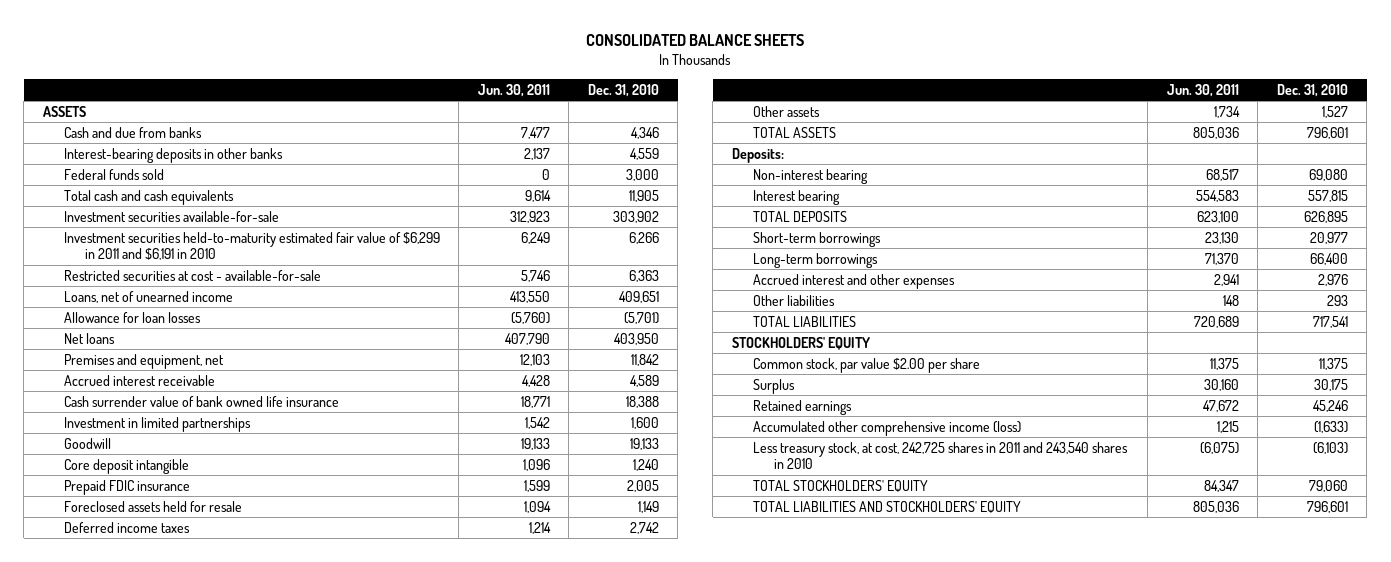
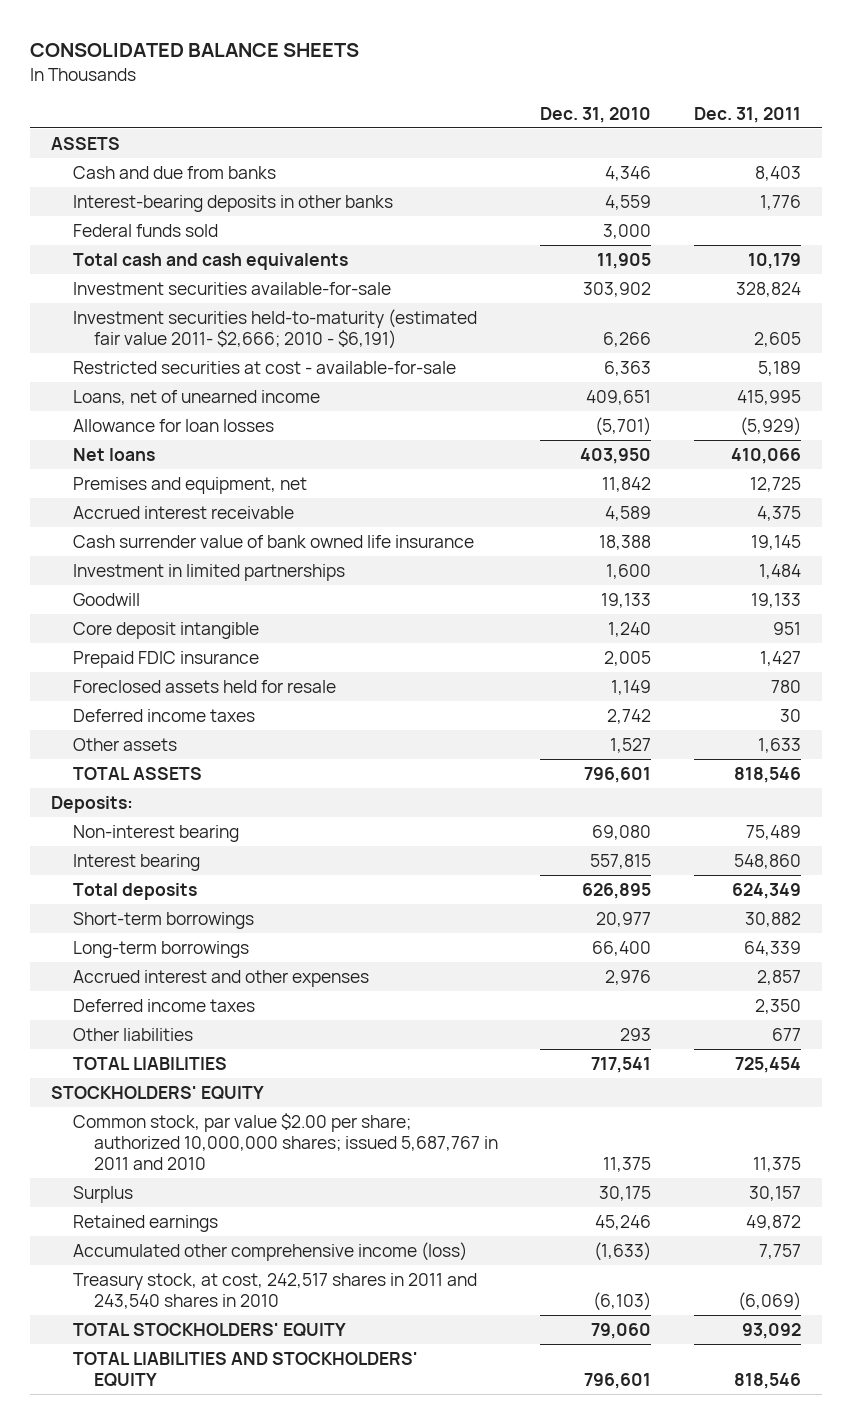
[477,83,550,97] Jun. 30, 2011 -> none
none -> [694,106,802,123] Dec. 31, 2011
[63,231,440,261] Investment securities held-to-maturity estimated fair value of $6,299 in 2011 and $6,191 in 2010 -> [72,309,477,350] Investment securities held-to-maturity (estimated fair value 2011- $2,666; 2010 - $6,191)
[752,210,847,222] TOTAL DEPOSITS -> [72,883,197,901] Total deposits
none -> [72,999,255,1013] Deferred income taxes
[752,357,980,373] Common stock, par value $2.00 per share -> [72,1113,498,1170] Common stock, par value $2.00 per share; authorized 10,000,000 shares; issued 5,687,767 in 2011 and 2010
[752,441,1128,470] Less treasury stock, at cost, 242,725 shares in 2011 and 243,540 shares in 2010 -> [72,1273,477,1310] Treasury stock, at cost, 242,517 shares in 2011 and 243,540 shares in 2010

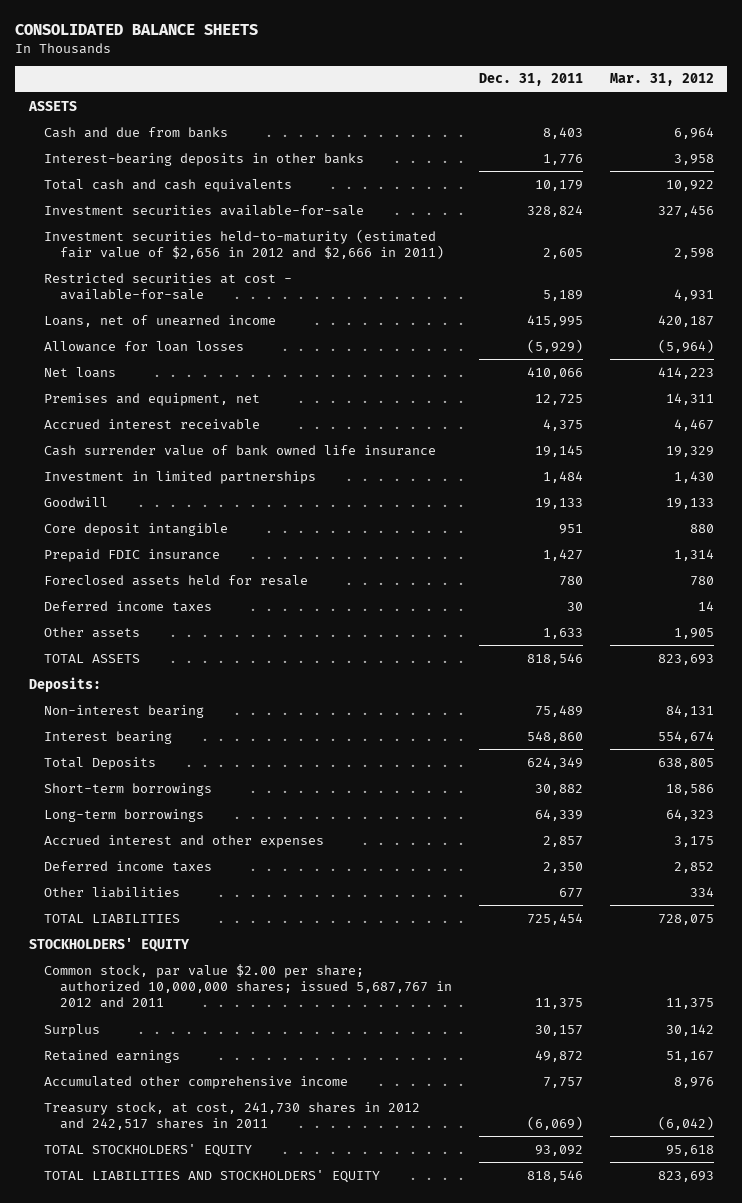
[540,106,652,123] Dec. 31, 2010 -> none
none -> [609,73,714,87] Mar. 31, 2012
[72,224,218,238] Federal funds sold -> none
[72,309,477,350] Investment securities held-to-maturity (estimated fair value 2011- $2,666; 2010 - $6,191) -> [44,228,444,260] Investment securities held-to-maturity (estimated fair value of $2,656 in 2012 and $2,666 in 2011)
[72,883,197,901] Total deposits -> [44,756,157,770] Total Deposits
[72,1113,498,1170] Common stock, par value $2.00 per share; authorized 10,000,000 shares; issued 5,687,767 in 2011 and 2010 -> [44,963,452,1009] Common stock, par value $2.00 per share; authorized 10,000,000 shares; issued 5,687,767 in 2012 and 2011
[72,1242,467,1262] Accumulated other comprehensive income (loss) -> [44,1075,349,1089] Accumulated other comprehensive income
[72,1273,477,1310] Treasury stock, at cost, 242,517 shares in 2011 and 243,540 shares in 2010 -> [44,1101,421,1131] Treasury stock, at cost, 241,730 shares in 2012 and 242,517 shares in 2011

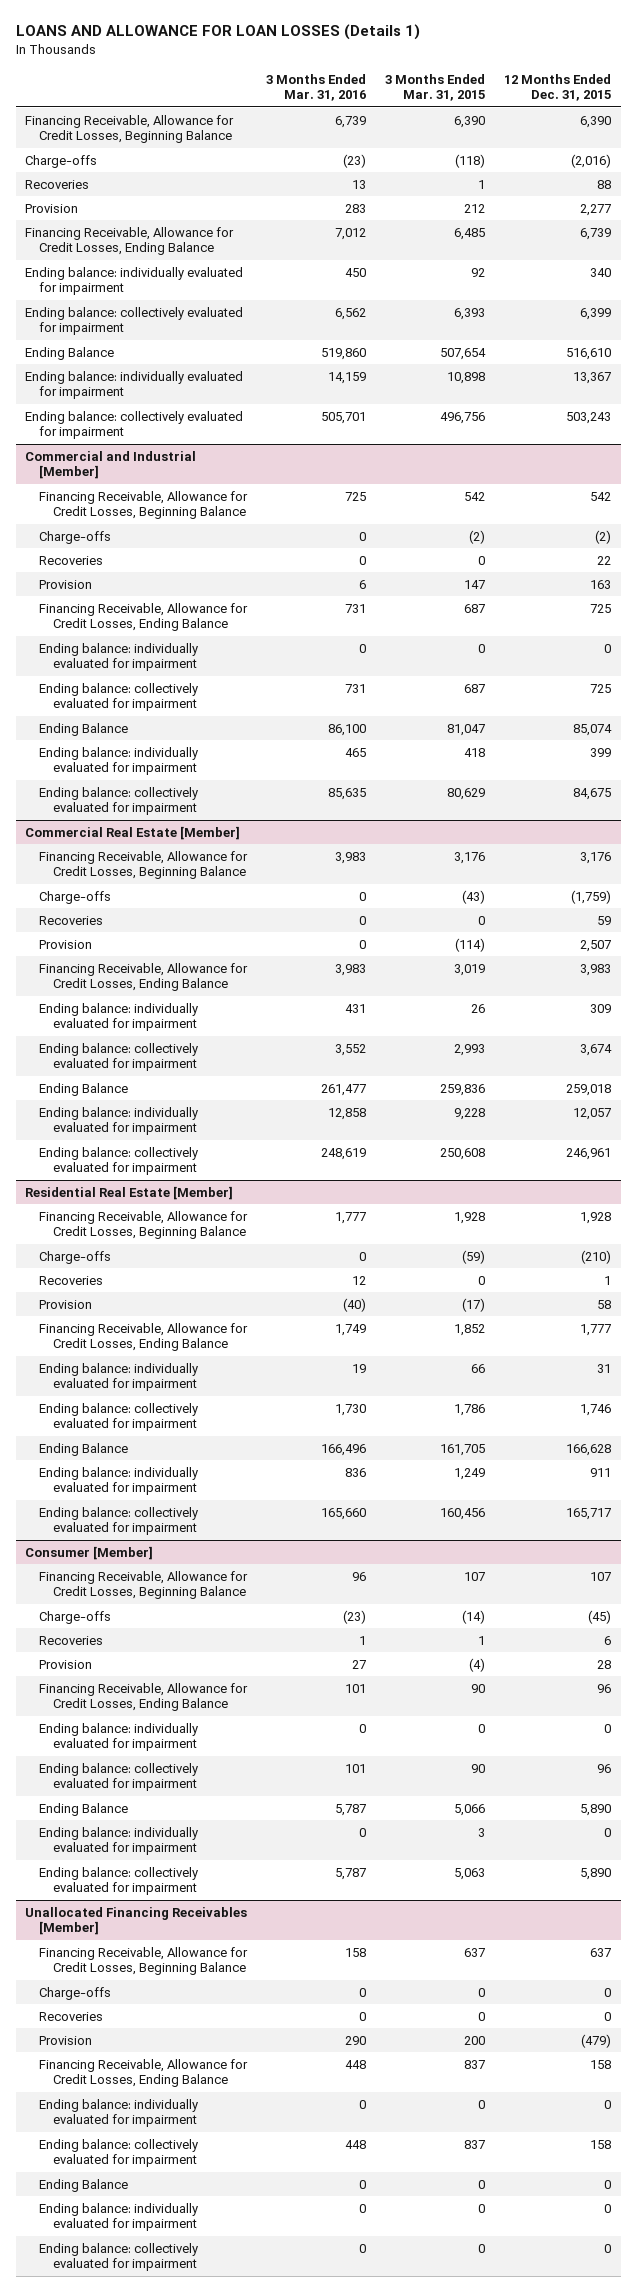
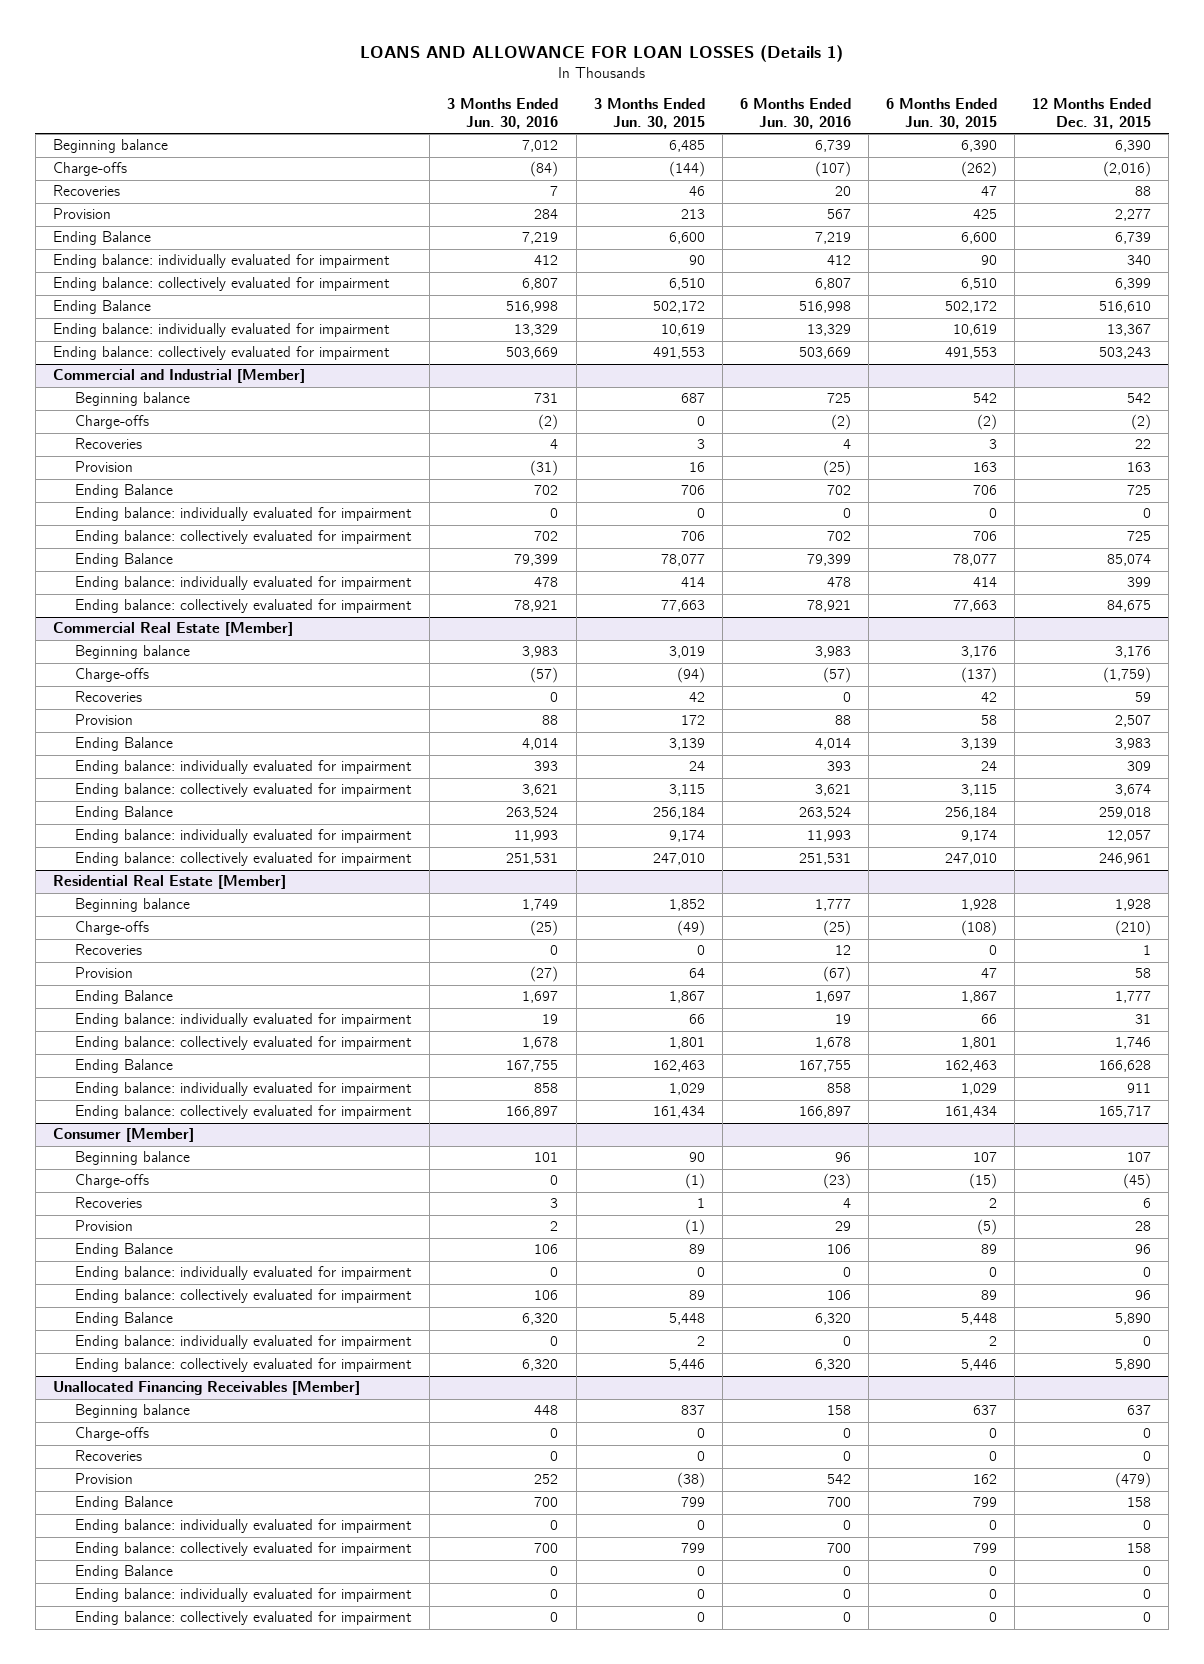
[266,73,367,102] 3 Months Ended Mar. 31, 2016 -> none
[385,73,486,102] 3 Months Ended Mar. 31, 2015 -> none
none -> [447,98,559,129] 3 Months Ended Jun. 30, 2016
none -> [593,98,705,129] 3 Months Ended Jun. 30, 2015
none -> [739,98,851,129] 6 Months Ended Jun. 30, 2016
none -> [886,98,998,129] 6 Months Ended Jun. 30, 2015
[25,114,235,144] Financing Receivable, Allowance for Credit Losses, Beginning Balance -> [53,139,169,154] Beginning balance
[25,226,235,256] Financing Receivable, Allowance for Credit Losses, Ending Balance -> [53,231,152,246] Ending Balance
[38,490,248,520] Financing Receivable, Allowance for Credit Losses, Beginning Balance -> [75,392,191,407] Beginning balance
[38,602,248,632] Financing Receivable, Allowance for Credit Losses, Ending Balance -> [75,484,174,499] Ending Balance
[38,850,248,880] Financing Receivable, Allowance for Credit Losses, Beginning Balance -> [75,645,191,660] Beginning balance
[38,962,248,992] Financing Receivable, Allowance for Credit Losses, Ending Balance -> [75,737,174,752] Ending Balance
[38,1210,248,1240] Financing Receivable, Allowance for Credit Losses, Beginning Balance -> [75,898,191,913] Beginning balance
[38,1322,248,1352] Financing Receivable, Allowance for Credit Losses, Ending Balance -> [75,990,174,1005] Ending Balance
[38,1570,248,1600] Financing Receivable, Allowance for Credit Losses, Beginning Balance -> [75,1151,191,1166] Beginning balance
[38,1682,248,1712] Financing Receivable, Allowance for Credit Losses, Ending Balance -> [75,1243,174,1258] Ending Balance
[38,1946,248,1976] Financing Receivable, Allowance for Credit Losses, Beginning Balance -> [75,1404,191,1419] Beginning balance
[38,2058,248,2088] Financing Receivable, Allowance for Credit Losses, Ending Balance -> [75,1496,174,1511] Ending Balance

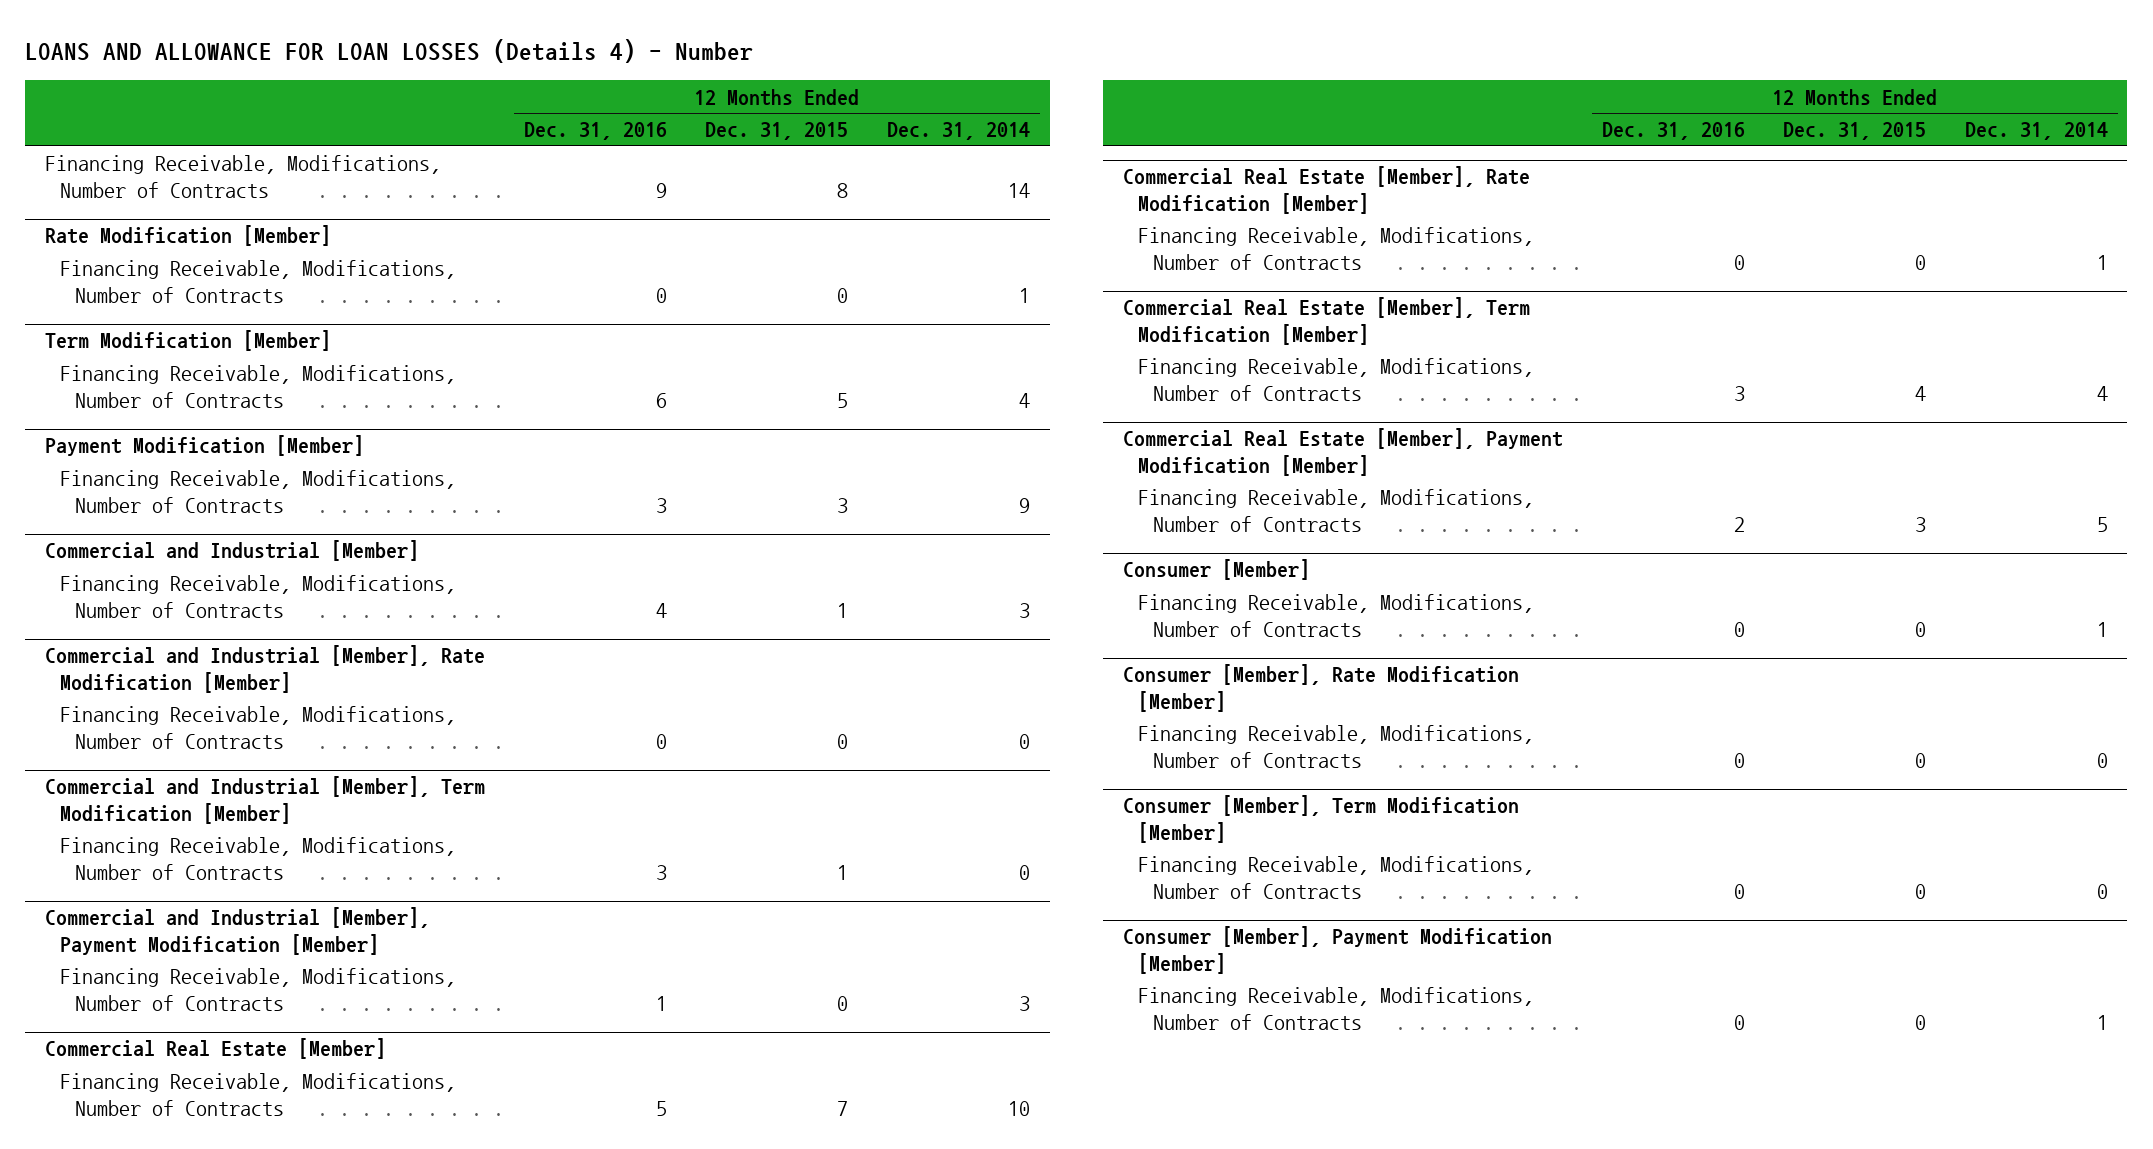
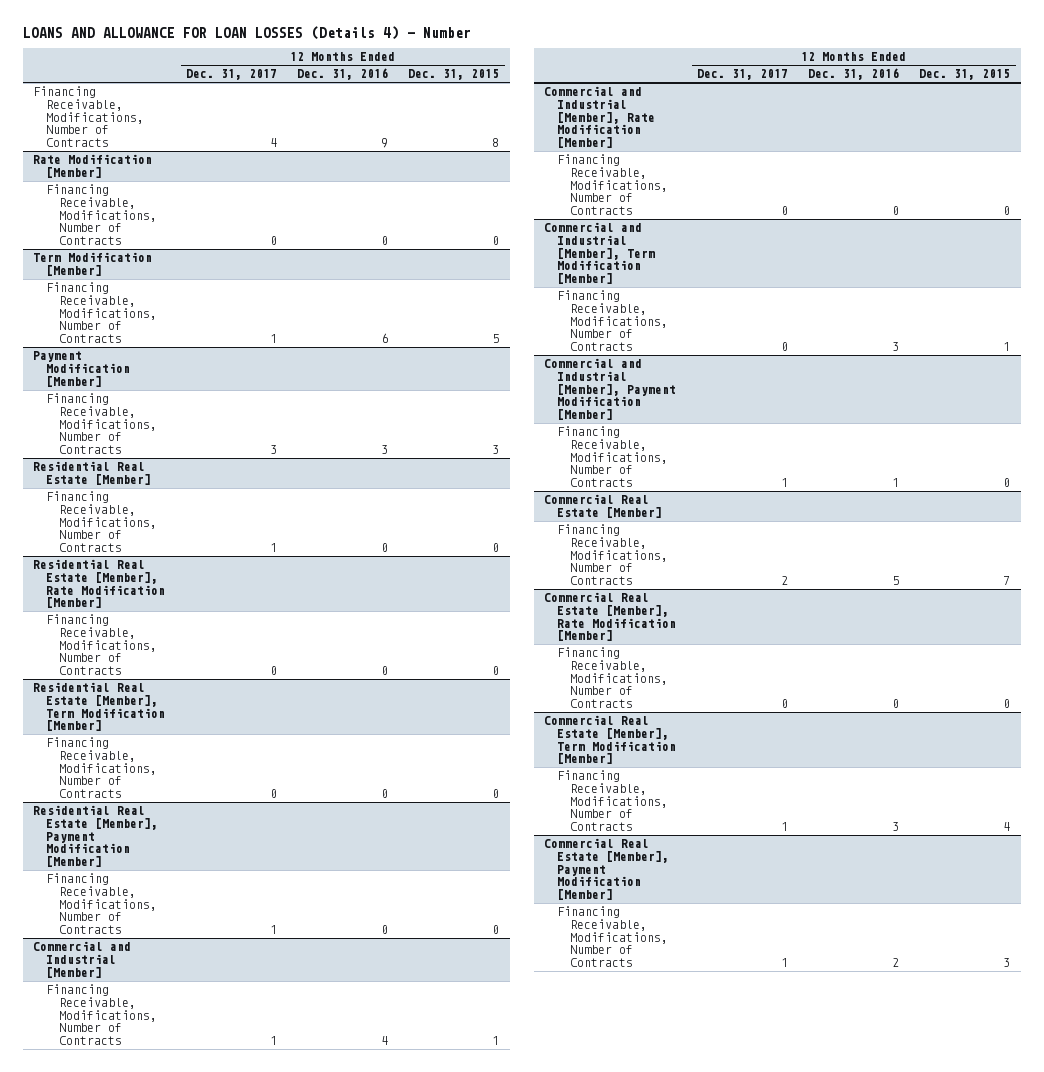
[887,122,1031,141] Dec. 31, 2014 -> none
none -> [185,69,277,81] Dec. 31, 2017
none -> [33,461,152,485] Residential Real Estate [Member]
none -> [46,491,158,553] Financing Receivable, Modifications, Number of Contracts
none -> [33,559,166,609] Residential Real Estate [Member], Rate Modification [Member]
none -> [46,614,158,676] Financing Receivable, Modifications, Number of Contracts
none -> [33,682,166,732] Residential Real Estate [Member], Term Modification [Member]
none -> [46,737,158,799] Financing Receivable, Modifications, Number of Contracts
none -> [33,805,159,868] Residential Real Estate [Member], Payment Modification [Member]
none -> [46,873,158,935] Financing Receivable, Modifications, Number of Contracts
[1122,559,1310,581] Consumer [Member] -> none
[1138,594,1535,637] Financing Receivable, Modifications, Number of Contracts -> none
[1122,664,1519,712] Consumer [Member], Rate Modification [Member] -> none
[1138,725,1535,768] Financing Receivable, Modifications, Number of Contracts -> none
[1122,795,1519,843] Consumer [Member], Term Modification [Member] -> none
[1138,856,1535,899] Financing Receivable, Modifications, Number of Contracts -> none
[1122,926,1552,974] Consumer [Member], Payment Modification [Member] -> none
[1138,987,1535,1030] Financing Receivable, Modifications, Number of Contracts -> none

